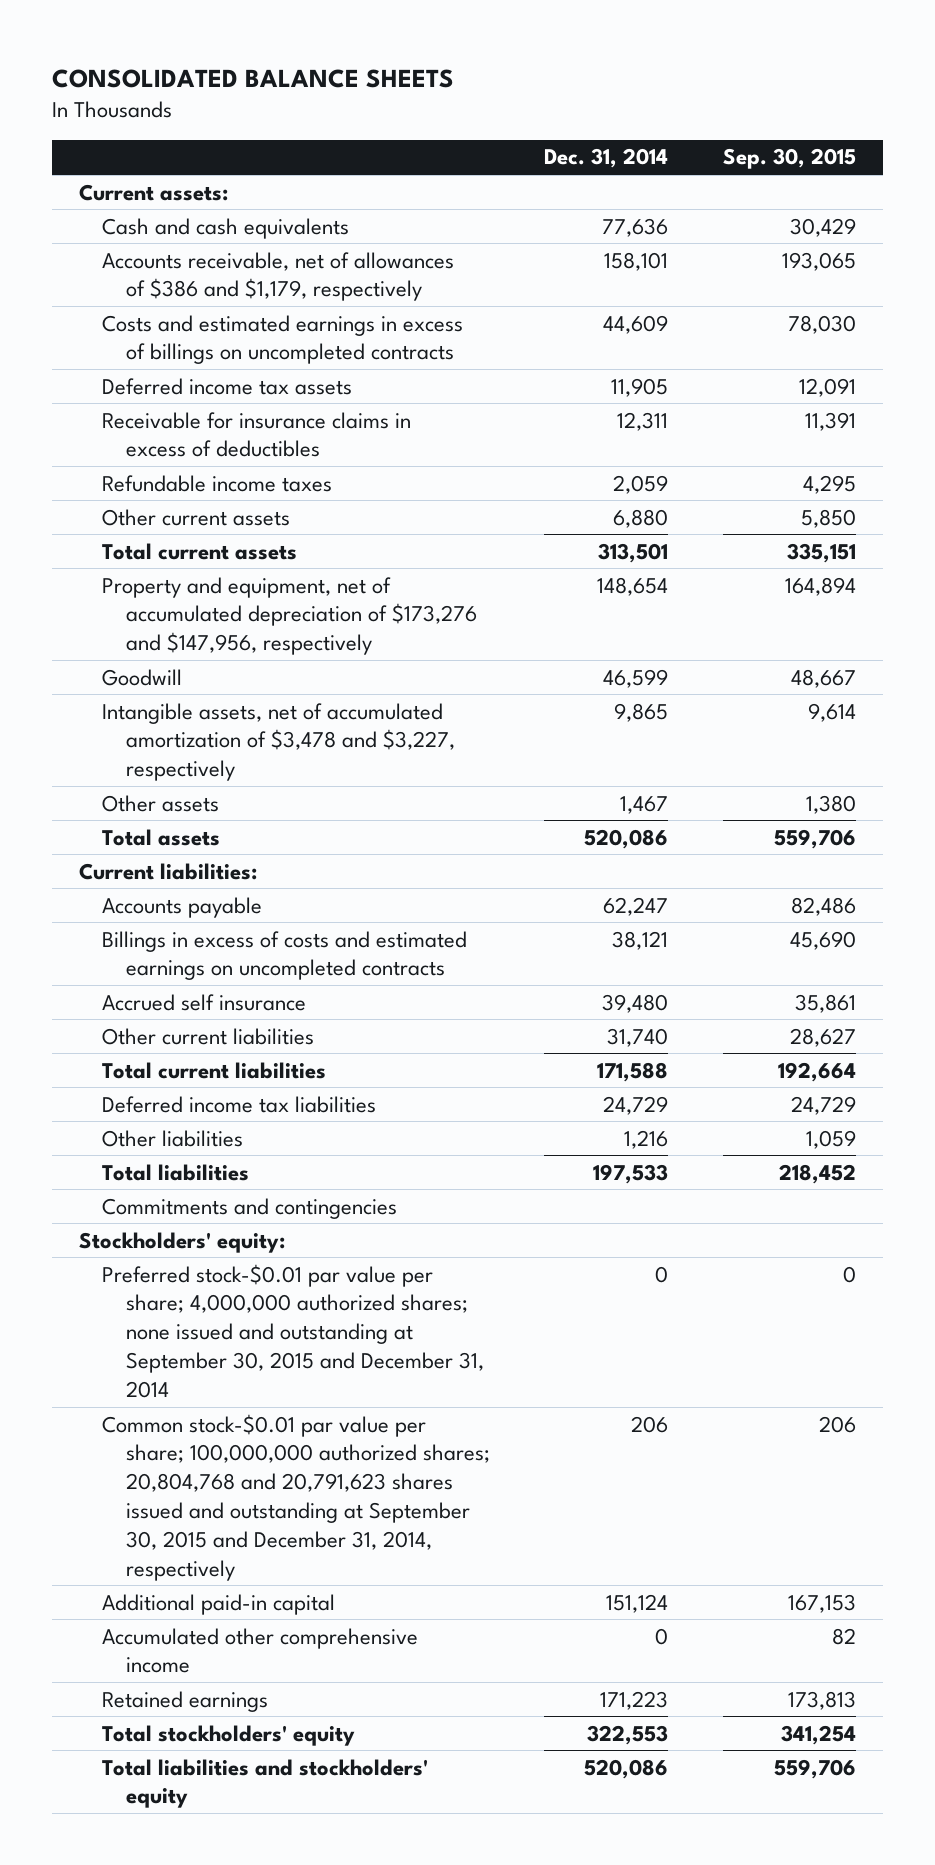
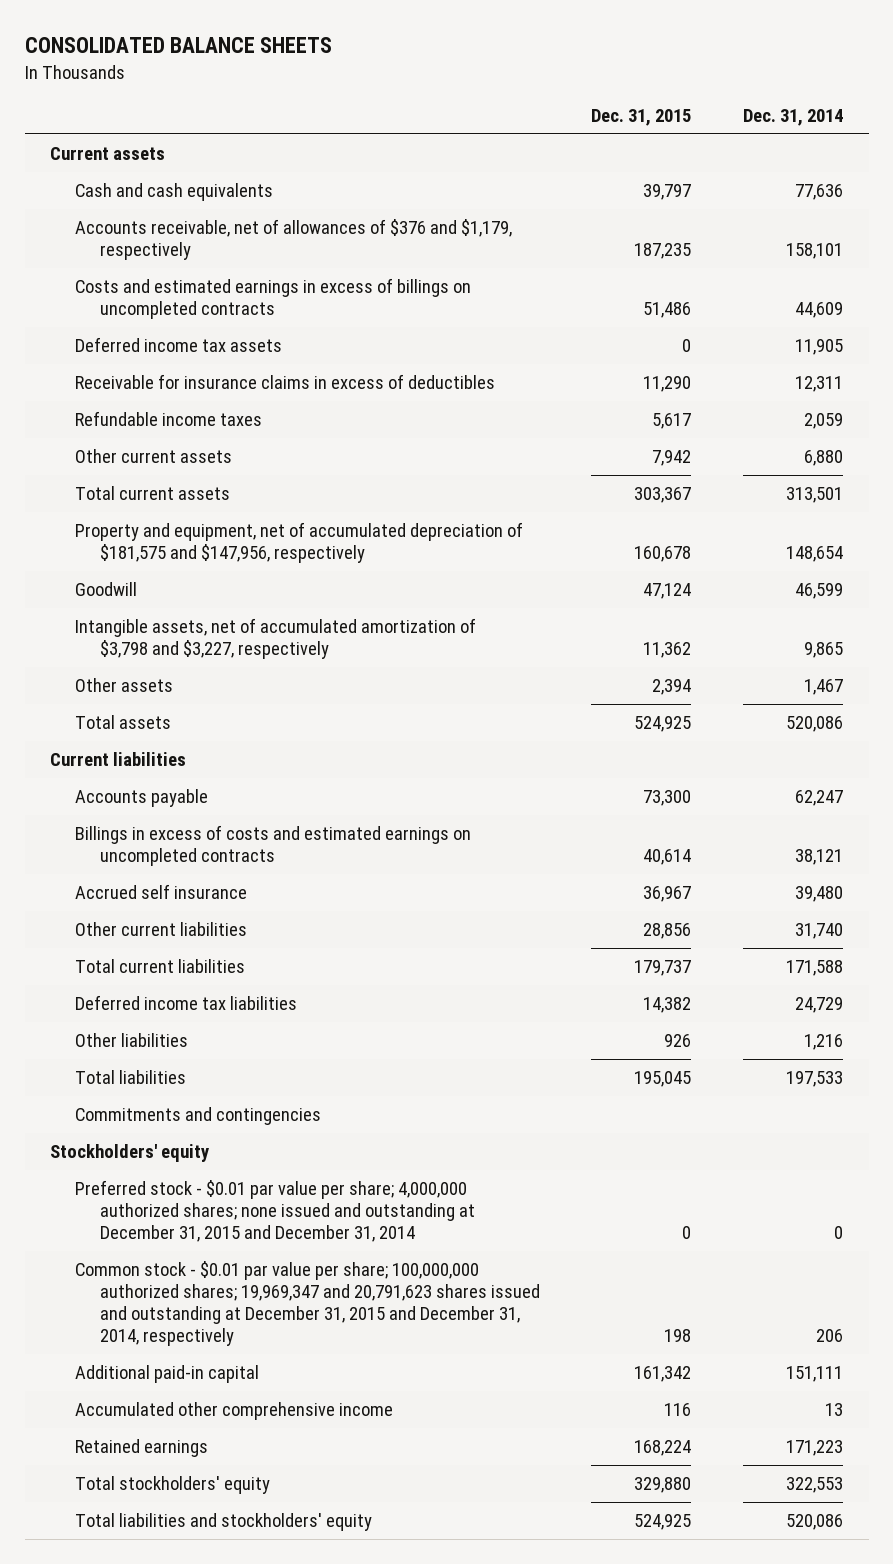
[722,148,856,170] Sep. 30, 2015 -> none
none -> [591,109,692,127] Dec. 31, 2015
[78,183,228,201] Current assets: -> [50,146,166,160] Current assets
[102,251,455,302] Accounts receivable, net of allowances of $386 and $1,179, respectively -> [74,218,512,260] Accounts receivable, net of allowances of $376 and $1,179, respectively
[102,576,477,656] Property and equipment, net of accumulated depreciation of $173,276 and $147,956, respectively -> [74,521,523,563] Property and equipment, net of accumulated depreciation of $181,575 and $147,956, respectively
[102,702,455,782] Intangible assets, net of accumulated amortization of $3,478 and $3,227, respectively -> [74,617,476,659] Intangible assets, net of accumulated amortization of $3,798 and $3,227, respectively
[78,862,257,880] Current liabilities: -> [50,751,187,766] Current liabilities
[78,1231,285,1253] Stockholders' equity: -> [50,1143,210,1162] Stockholders' equity
[102,1263,484,1398] Preferred stock-$0.01 par value per share; 4,000,000 authorized shares; none issued and outstanding at September 30, 2015 and December 31, 2014 -> [74,1179,475,1242] Preferred stock - $0.01 par value per share; 4,000,000 authorized shares; none issued and outstanding at December 31, 2015 and December 31, 2014
[102,1413,490,1581] Common stock-$0.01 par value per share; 100,000,000 authorized shares; 20,804,768 and 20,791,623 shares issued and outstanding at September 30, 2015 and December 31, 2014, respectively -> [74,1260,540,1346] Common stock - $0.01 par value per share; 100,000,000 authorized shares; 19,969,347 and 20,791,623 shares issued and outstanding at December 31, 2015 and December 31, 2014, respectively
[606,1593,669,1613] 151,124 -> [785,1365,843,1382] 151,111
[655,1627,669,1645] 0 -> [824,1402,843,1416] 13

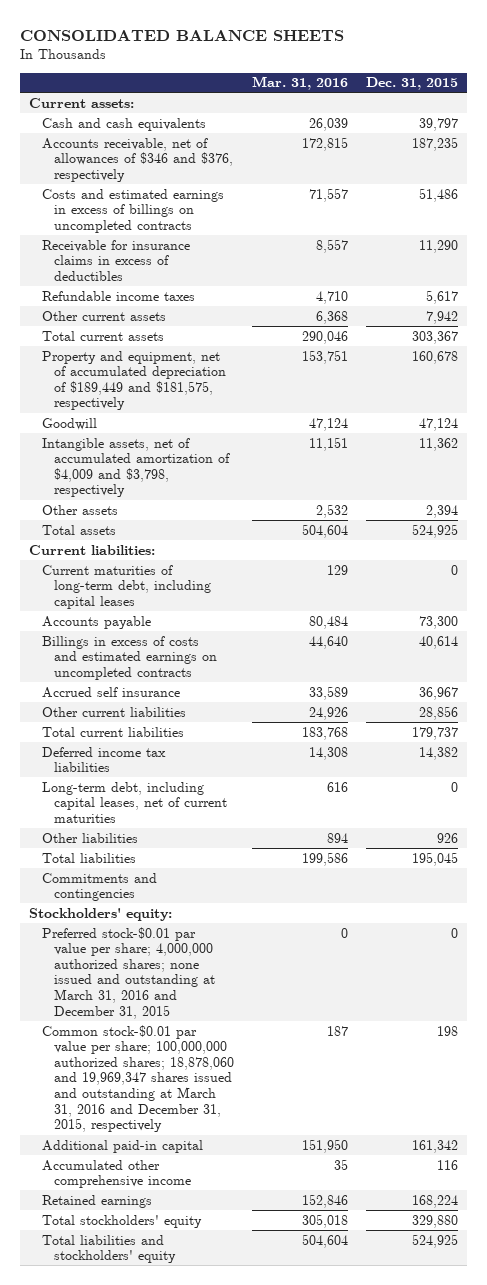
[742,109,843,127] Dec. 31, 2014 -> none
none -> [251,76,348,91] Mar. 31, 2016
[50,146,166,160] Current assets -> [29,97,135,108] Current assets:
[74,218,512,260] Accounts receivable, net of allowances of $376 and $1,179, respectively -> [41,137,233,182] Accounts receivable, net of allowances of $346 and $376, respectively
[74,336,282,352] Deferred income tax assets -> none
[74,521,523,563] Property and equipment, net of accumulated depreciation of $181,575 and $147,956, respectively -> [41,350,226,411] Property and equipment, net of accumulated depreciation of $189,449 and $181,575, respectively
[74,617,476,659] Intangible assets, net of accumulated amortization of $3,798 and $3,227, respectively -> [41,437,230,498] Intangible assets, net of accumulated amortization of $4,009 and $3,798, respectively
[50,751,187,766] Current liabilities -> [29,544,156,555] Current liabilities:
none -> [41,564,211,609] Current maturities of long-term debt, including capital leases
none -> [41,781,227,823] Long-term debt, including capital leases, net of current maturities
[50,1143,210,1162] Stockholders' equity -> [29,907,173,921] Stockholders' equity:
[74,1179,475,1242] Preferred stock - $0.01 par value per share; 4,000,000 authorized shares; none issued and outstanding at December 31, 2015 and December 31, 2014 -> [41,926,215,1019] Preferred stock-$0.01 par value per share; 4,000,000 authorized shares; none issued and outstanding at March 31, 2016 and December 31, 2015
[74,1260,540,1346] Common stock - $0.01 par value per share; 100,000,000 authorized shares; 19,969,347 and 20,791,623 shares issued and outstanding at December 31, 2015 and December 31, 2014, respectively -> [41,1024,234,1133] Common stock-$0.01 par value per share; 100,000,000 authorized shares; 18,878,060 and 19,969,347 shares issued and outstanding at March 31, 2016 and December 31, 2015, respectively

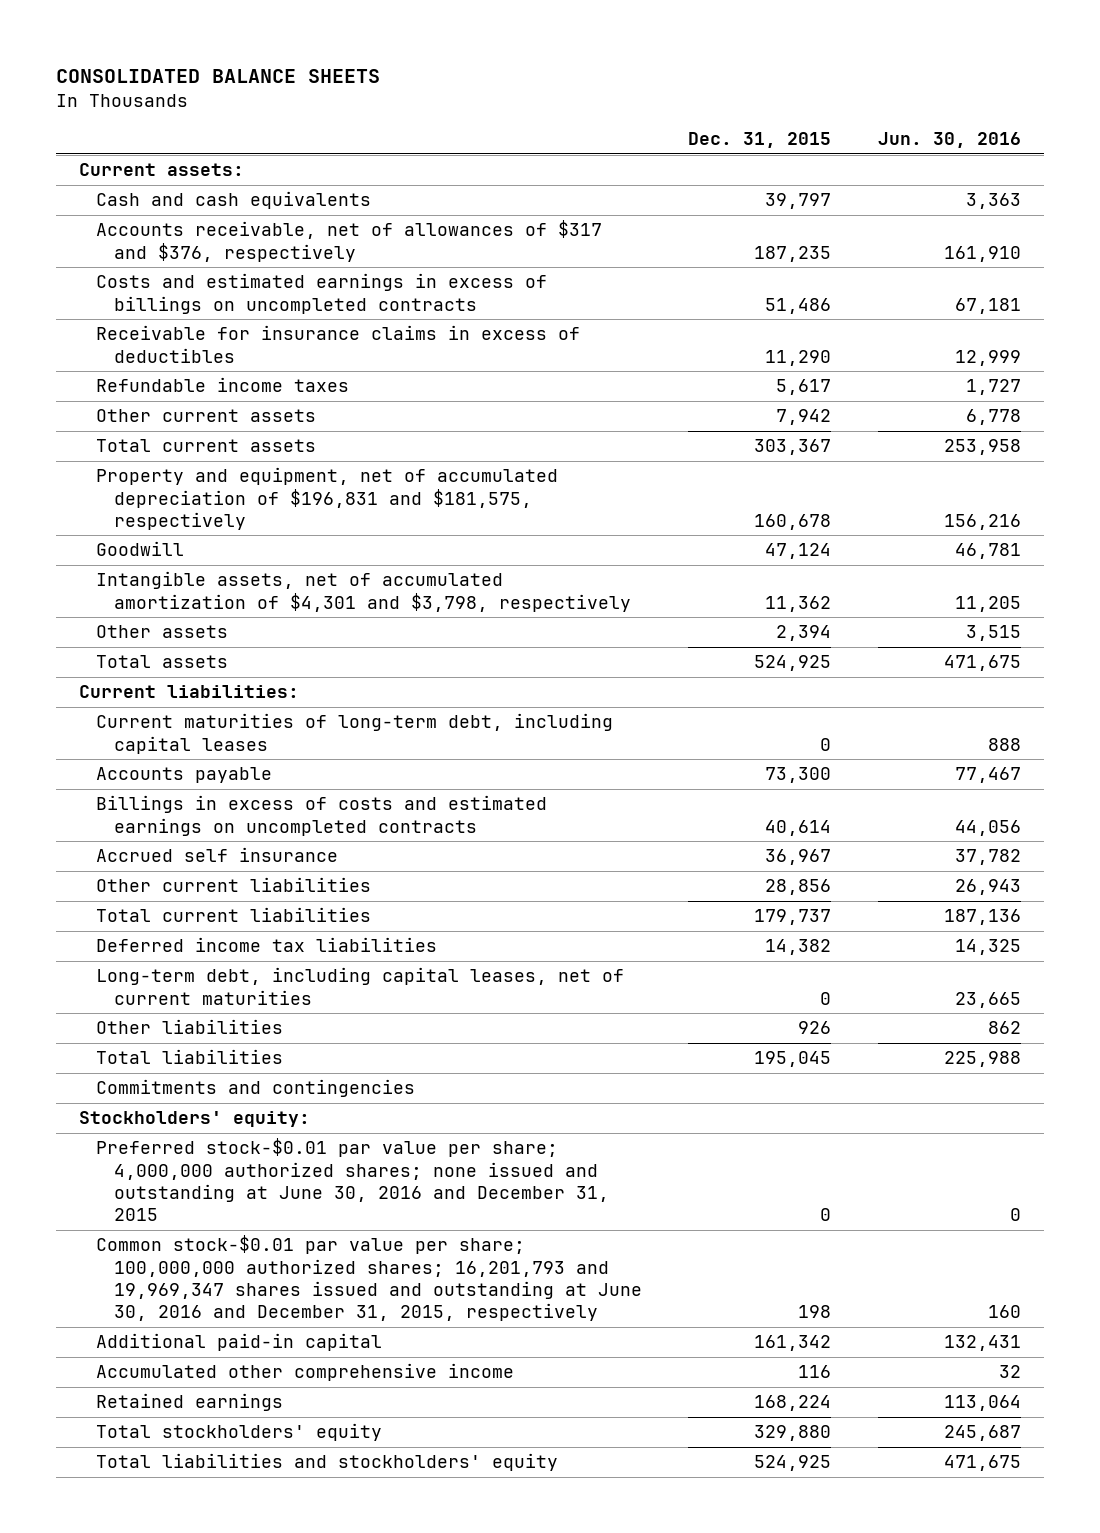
[251,76,348,91] Mar. 31, 2016 -> none
none -> [877,132,1021,149] Jun. 30, 2016
[41,137,233,182] Accounts receivable, net of allowances of $346 and $376, respectively -> [96,220,603,262] Accounts receivable, net of allowances of $317 and $376, respectively
[41,350,226,411] Property and equipment, net of accumulated depreciation of $189,449 and $181,575, respectively -> [96,467,559,530] Property and equipment, net of accumulated depreciation of $196,831 and $181,575, respectively
[41,437,230,498] Intangible assets, net of accumulated amortization of $4,009 and $3,798, respectively -> [96,571,631,612] Intangible assets, net of accumulated amortization of $4,301 and $3,798, respectively
[41,926,215,1019] Preferred stock-$0.01 par value per share; 4,000,000 authorized shares; none issued and outstanding at March 31, 2016 and December 31, 2015 -> [96,1138,609,1222] Preferred stock-$0.01 par value per share; 4,000,000 authorized shares; none issued and outstanding at June 30, 2016 and December 31, 2015
[41,1024,234,1133] Common stock-$0.01 par value per share; 100,000,000 authorized shares; 18,878,060 and 19,969,347 shares issued and outstanding at March 31, 2016 and December 31, 2015, respectively -> [96,1235,642,1322] Common stock-$0.01 par value per share; 100,000,000 authorized shares; 16,201,793 and 19,969,347 shares issued and outstanding at June 30, 2016 and December 31, 2015, respectively

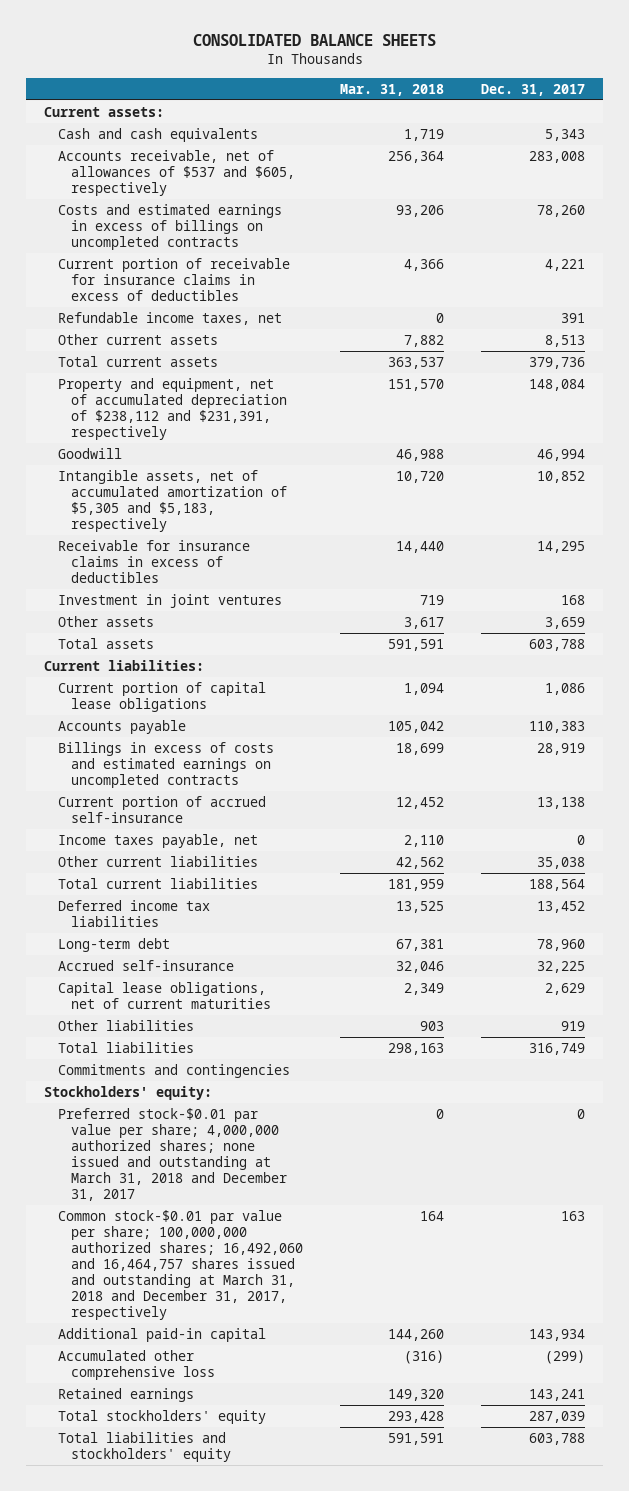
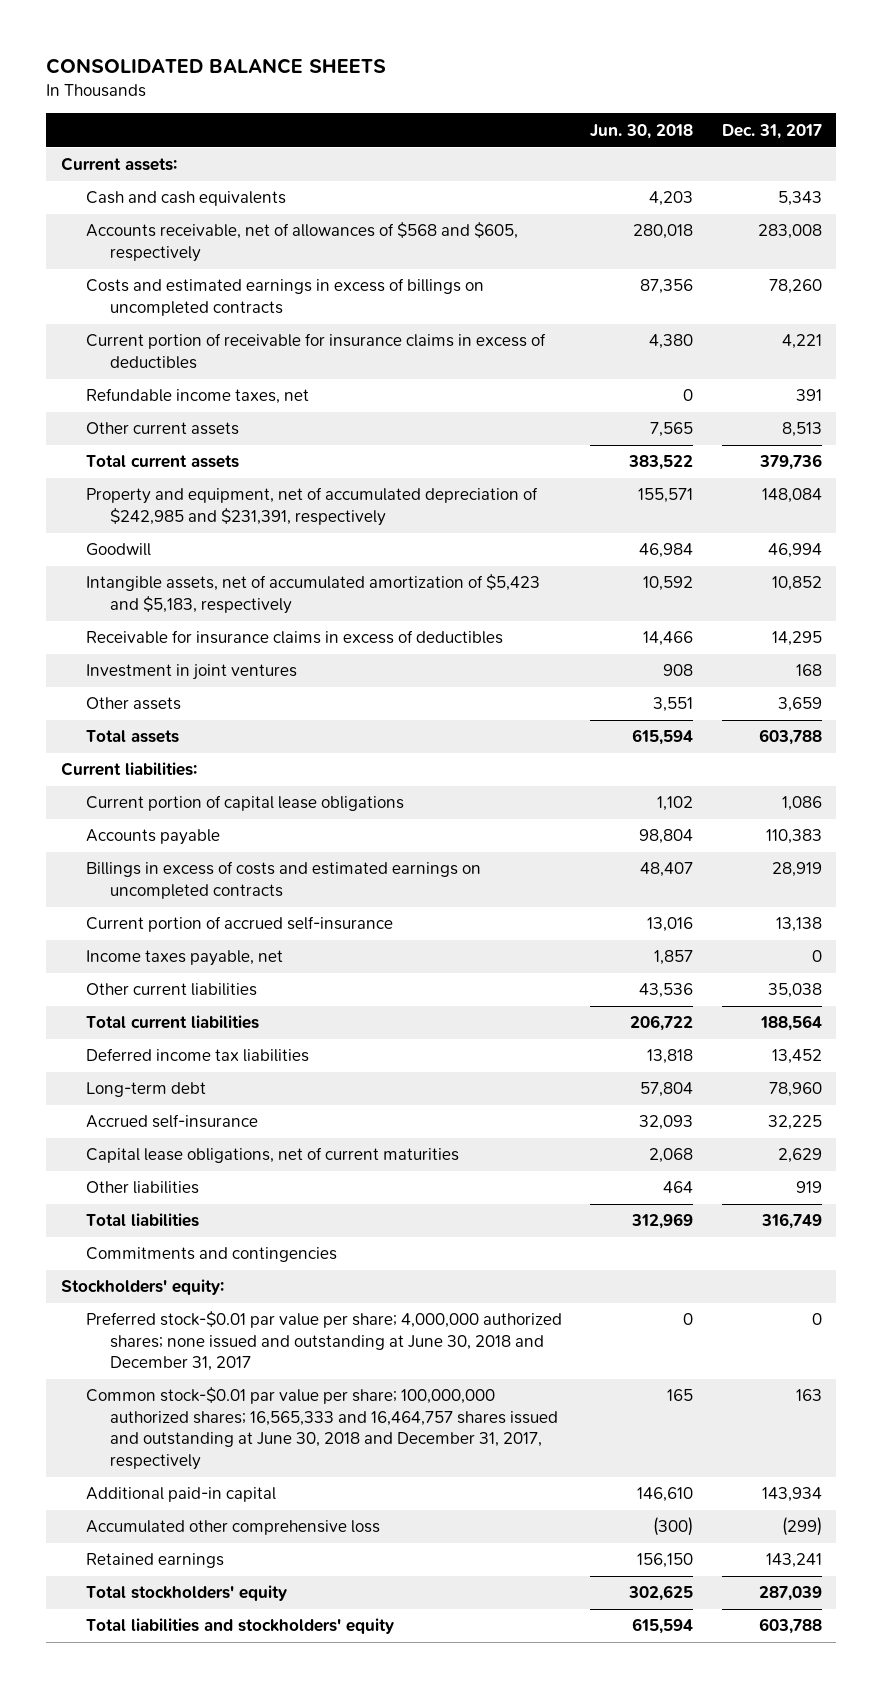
[339,83,444,96] Mar. 31, 2018 -> none
none -> [590,123,694,139] Jun. 30, 2018
[57,149,295,196] Accounts receivable, net of allowances of $537 and $605, respectively -> [85,222,518,262] Accounts receivable, net of allowances of $568 and $605, respectively
[57,377,287,440] Property and equipment, net of accumulated depreciation of $238,112 and $231,391, respectively -> [85,487,538,526] Property and equipment, net of accumulated depreciation of $242,985 and $231,391, respectively
[57,469,287,532] Intangible assets, net of accumulated amortization of $5,305 and $5,183, respectively -> [85,574,540,614] Intangible assets, net of accumulated amortization of $5,423 and $5,183, respectively
[57,1107,287,1201] Preferred stock-$0.01 par value per share; 4,000,000 authorized shares; none issued and outstanding at March 31, 2018 and December 31, 2017 -> [85,1311,562,1372] Preferred stock-$0.01 par value per share; 4,000,000 authorized shares; none issued and outstanding at June 30, 2018 and December 31, 2017
[57,1209,303,1321] Common stock-$0.01 par value per share; 100,000,000 authorized shares; 16,492,060 and 16,464,757 shares issued and outstanding at March 31, 2018 and December 31, 2017, respectively -> [85,1387,559,1470] Common stock-$0.01 par value per share; 100,000,000 authorized shares; 16,565,333 and 16,464,757 shares issued and outstanding at June 30, 2018 and December 31, 2017, respectively

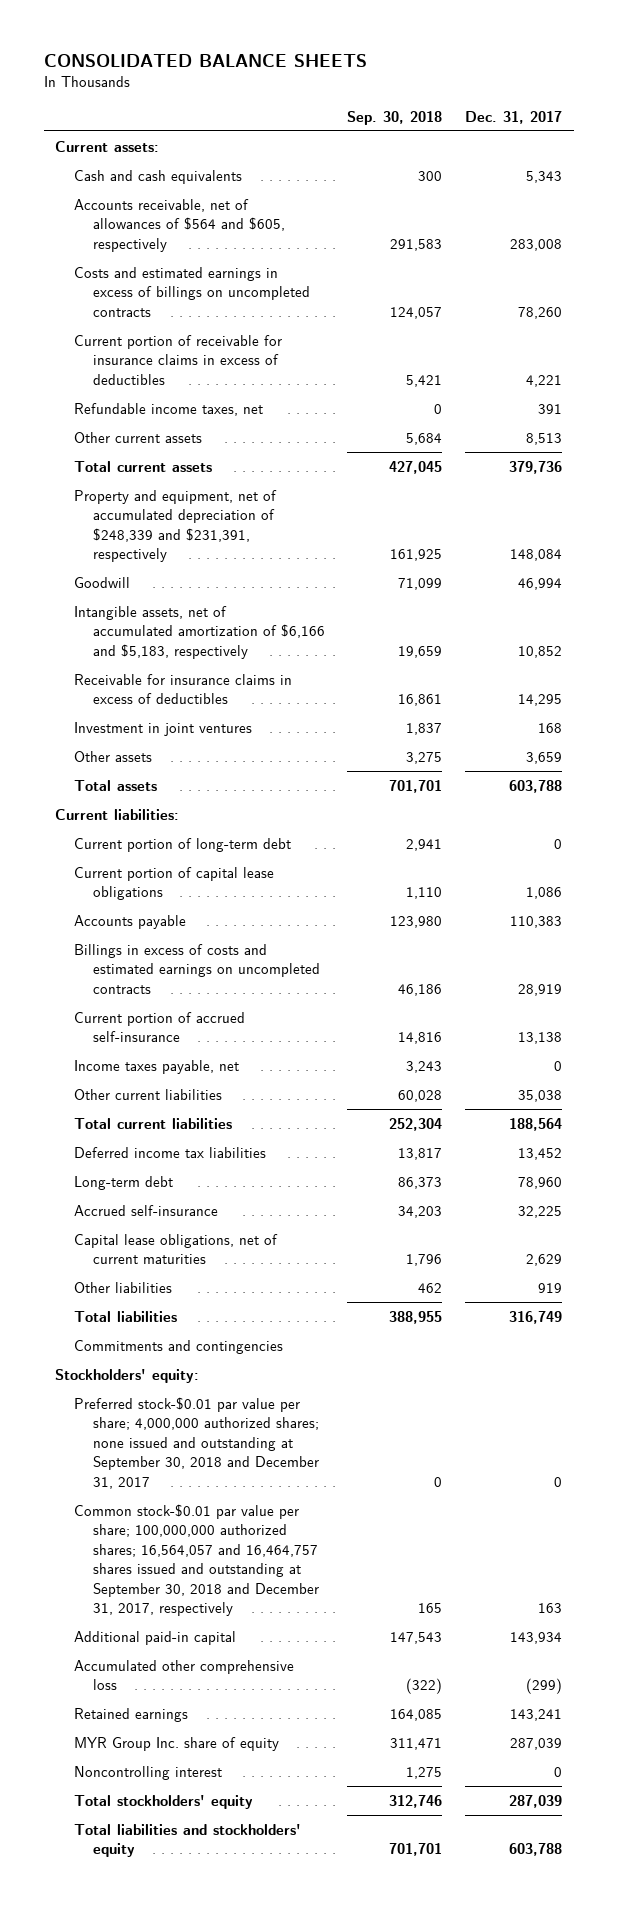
[590,123,694,139] Jun. 30, 2018 -> none
none -> [347,110,443,125] Sep. 30, 2018
[85,222,518,262] Accounts receivable, net of allowances of $568 and $605, respectively -> [73,198,285,252] Accounts receivable, net of allowances of $564 and $605, respectively
[85,487,538,526] Property and equipment, net of accumulated depreciation of $242,985 and $231,391, respectively -> [73,489,277,563] Property and equipment, net of accumulated depreciation of $248,339 and $231,391, respectively
[85,574,540,614] Intangible assets, net of accumulated amortization of $5,423 and $5,183, respectively -> [73,605,325,659] Intangible assets, net of accumulated amortization of $6,166 and $5,183, respectively
none -> [73,837,291,852] Current portion of long-term debt
[85,1311,562,1372] Preferred stock-$0.01 par value per share; 4,000,000 authorized shares; none issued and outstanding at June 30, 2018 and December 31, 2017 -> [73,1396,319,1489] Preferred stock-$0.01 par value per share; 4,000,000 authorized shares; none issued and outstanding at September 30, 2018 and December 31, 2017
[85,1387,559,1470] Common stock-$0.01 par value per share; 100,000,000 authorized shares; 16,565,333 and 16,464,757 shares issued and outstanding at June 30, 2018 and December 31, 2017, respectively -> [73,1503,319,1617] Common stock-$0.01 par value per share; 100,000,000 authorized shares; 16,564,057 and 16,464,757 shares issued and outstanding at September 30, 2018 and December 31, 2017, respectively
none -> [73,1736,279,1751] MYR Group Inc. share of equity
none -> [73,1765,222,1780] Noncontrolling interest

